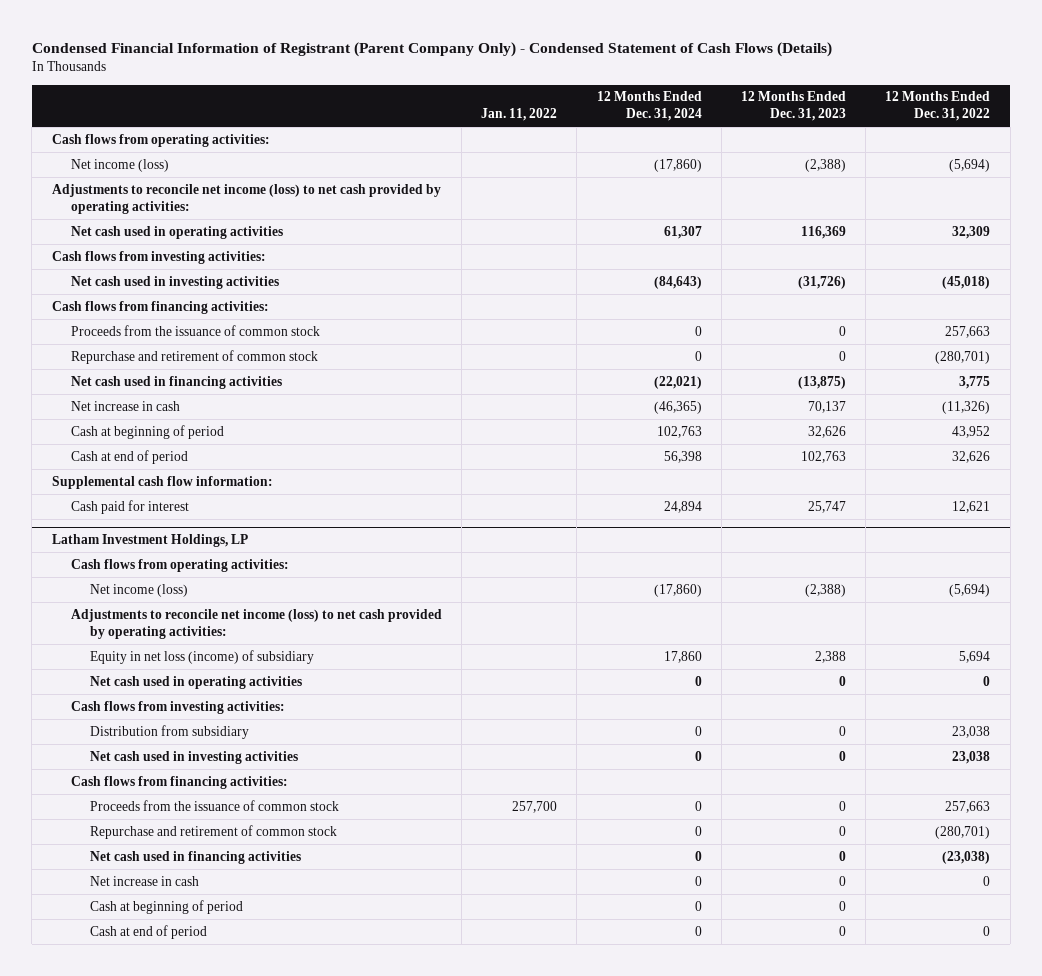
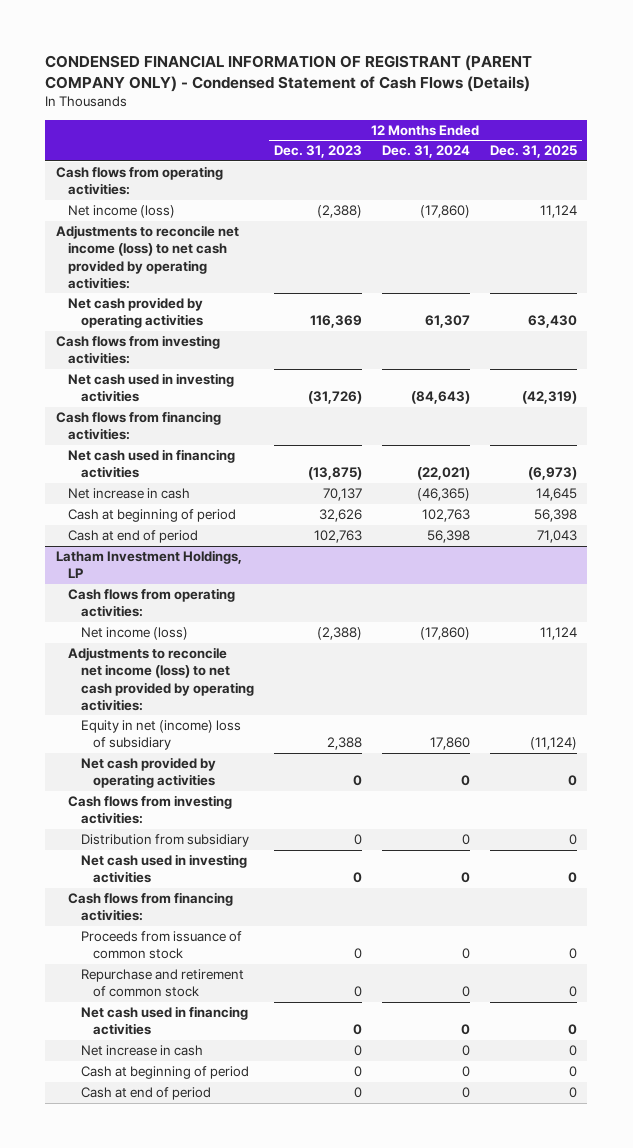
[31,41,832,57] Condensed Financial Information of Registrant (Parent Company Only) - Condensed Statement of Cash Flows (Details) -> [45,54,533,92] CONDENSED FINANCIAL INFORMATION OF REGISTRANT (PARENT COMPANY ONLY) - Condensed Statement of Cash Flows (Details)
[481,108,558,122] Jan. 11, 2022 -> none
[885,91,991,122] 12 Months Ended Dec. 31, 2022 -> none
none -> [490,145,578,159] Dec. 31, 2025
[70,225,283,239] Net cash used in operating activities -> [68,297,204,329] Net cash provided by operating activities
[70,324,320,336] Proceeds from the issuance of common stock -> none
[70,349,318,364] Repurchase and retirement of common stock -> none
[51,475,273,489] Supplemental cash flow information: -> none
[70,499,189,514] Cash paid for interest -> none
[90,649,315,664] Equity in net loss (income) of subsidiary -> [80,720,241,751] Equity in net (income) loss of subsidiary
[90,675,303,689] Net cash used in operating activities -> [80,757,216,789] Net cash provided by operating activities
[90,799,340,811] Proceeds from the issuance of common stock -> [80,931,242,960] Proceeds from issuance of common stock

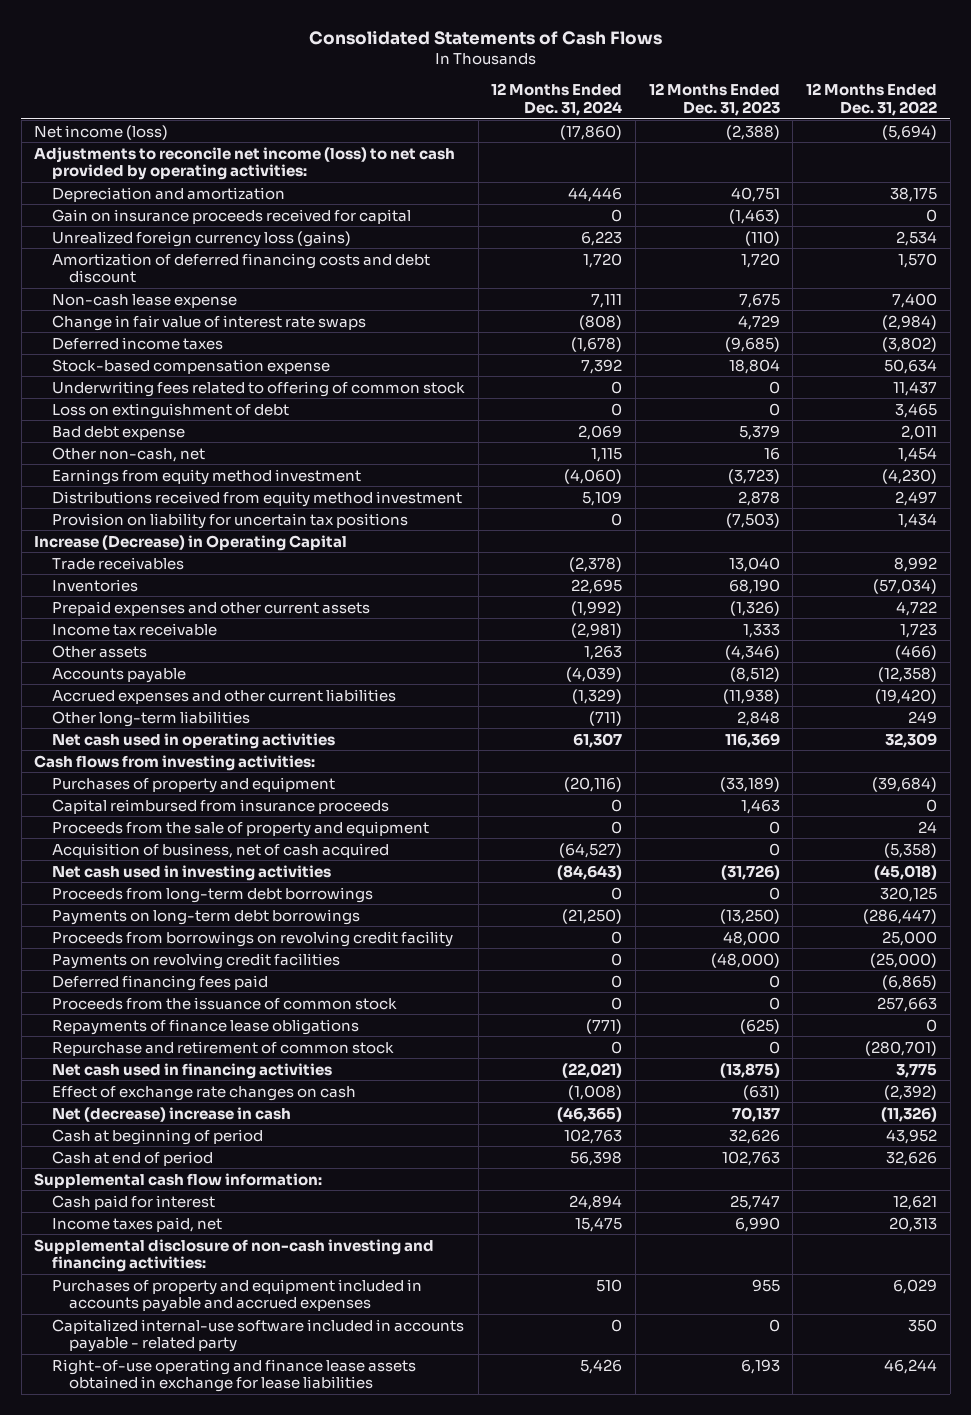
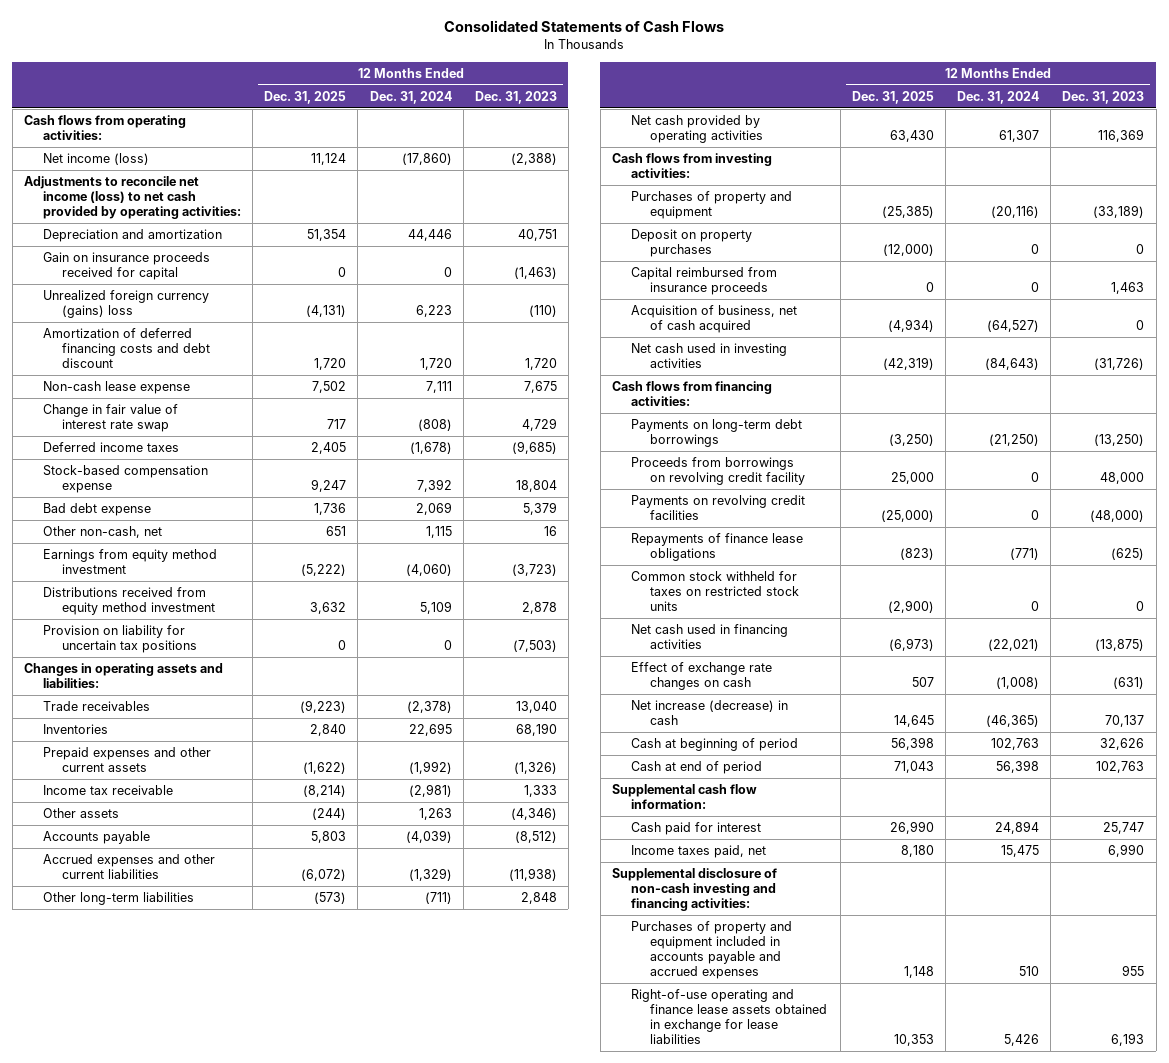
[806,83,938,117] 12 Months Ended Dec. 31, 2022 -> none
none -> [264,90,347,104] Dec. 31, 2025
none -> [24,115,187,141] Cash flows from operating activities:
[51,230,351,247] Unrealized foreign currency loss (gains) -> [43,290,210,319] Unrealized foreign currency (gains) loss
[51,314,366,331] Change in fair value of interest rate swaps -> [43,404,179,433] Change in fair value of interest rate swap
[51,380,465,397] Underwriting fees related to offering of common stock -> none
[51,402,289,419] Loss on extinguishment of debt -> none
[34,534,348,551] Increase (Decrease) in Operating Capital -> [24,663,224,689] Changes in operating assets and liabilities:
[51,732,335,749] Net cash used in operating activities -> [630,115,763,144] Net cash provided by operating activities
none -> [630,229,752,258] Deposit on property purchases
[51,820,429,837] Proceeds from the sale of property and equipment -> none
[51,886,373,903] Proceeds from long-term debt borrowings -> none
none -> [611,381,772,407] Cash flows from financing activities:
[51,974,268,991] Deferred financing fees paid -> none
[51,996,397,1010] Proceeds from the issuance of common stock -> none
[51,1040,394,1056] Repurchase and retirement of common stock -> none
none -> [630,571,799,612] Common stock withheld for taxes on restricted stock units
[51,1106,291,1122] Net (decrease) increase in cash -> [630,700,788,726] Net increase (decrease) in cash
[51,1318,464,1353] Capitalized internal-use software included in accounts payable - related party -> none

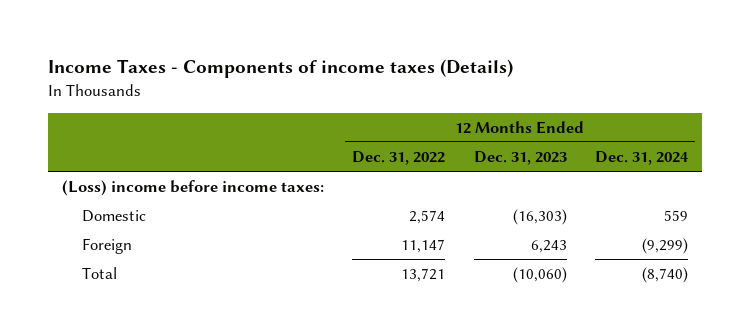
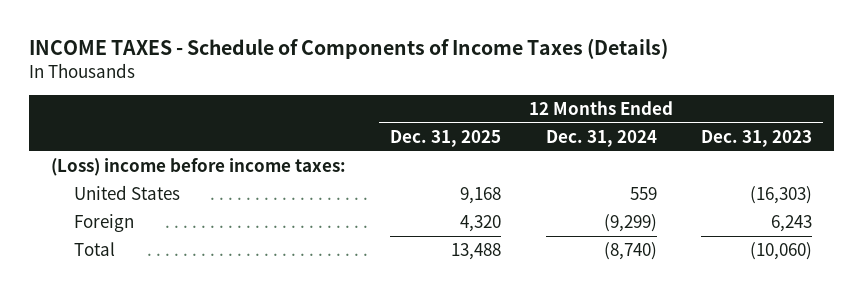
[47,59,513,79] Income Taxes - Components of income taxes (Details) -> [29,38,669,60] INCOME TAXES - Schedule of Components of Income Taxes (Details)
[352,150,446,165] Dec. 31, 2022 -> none
none -> [390,129,502,147] Dec. 31, 2025
[81,210,146,223] Domestic -> [73,185,180,201] United States

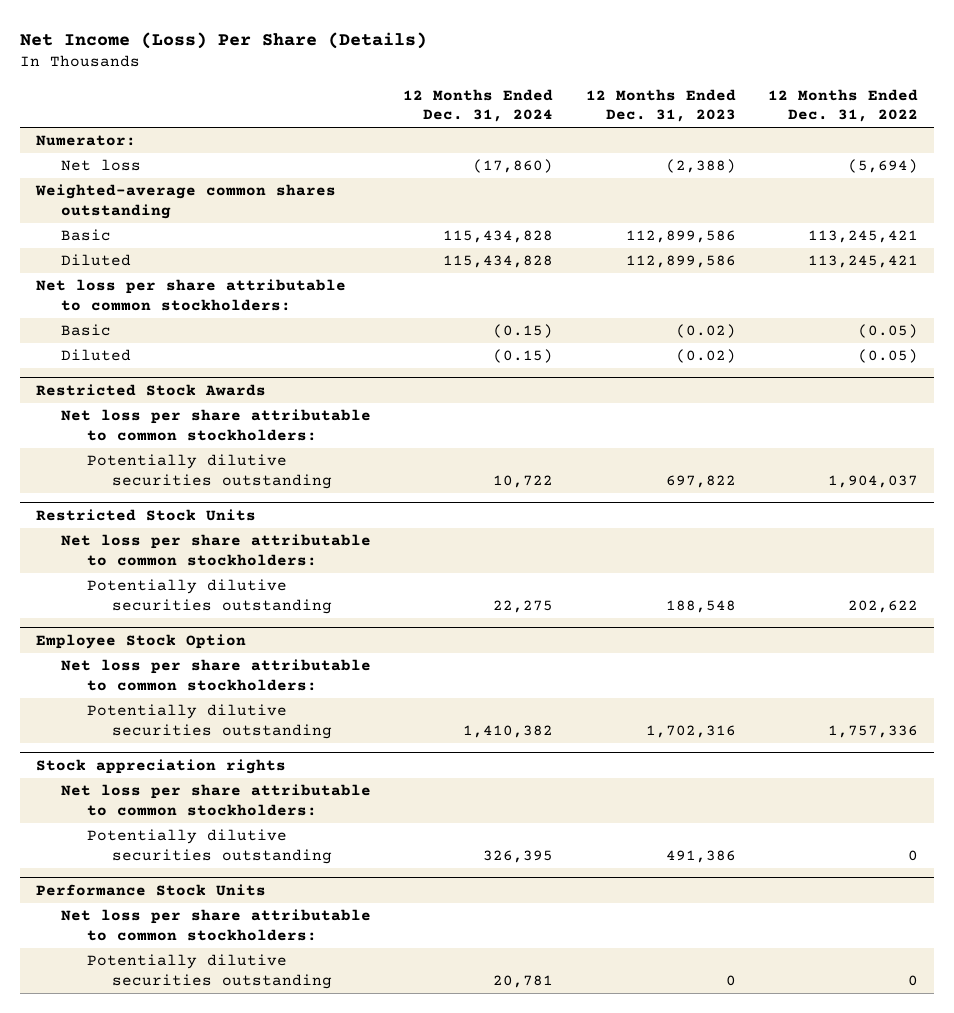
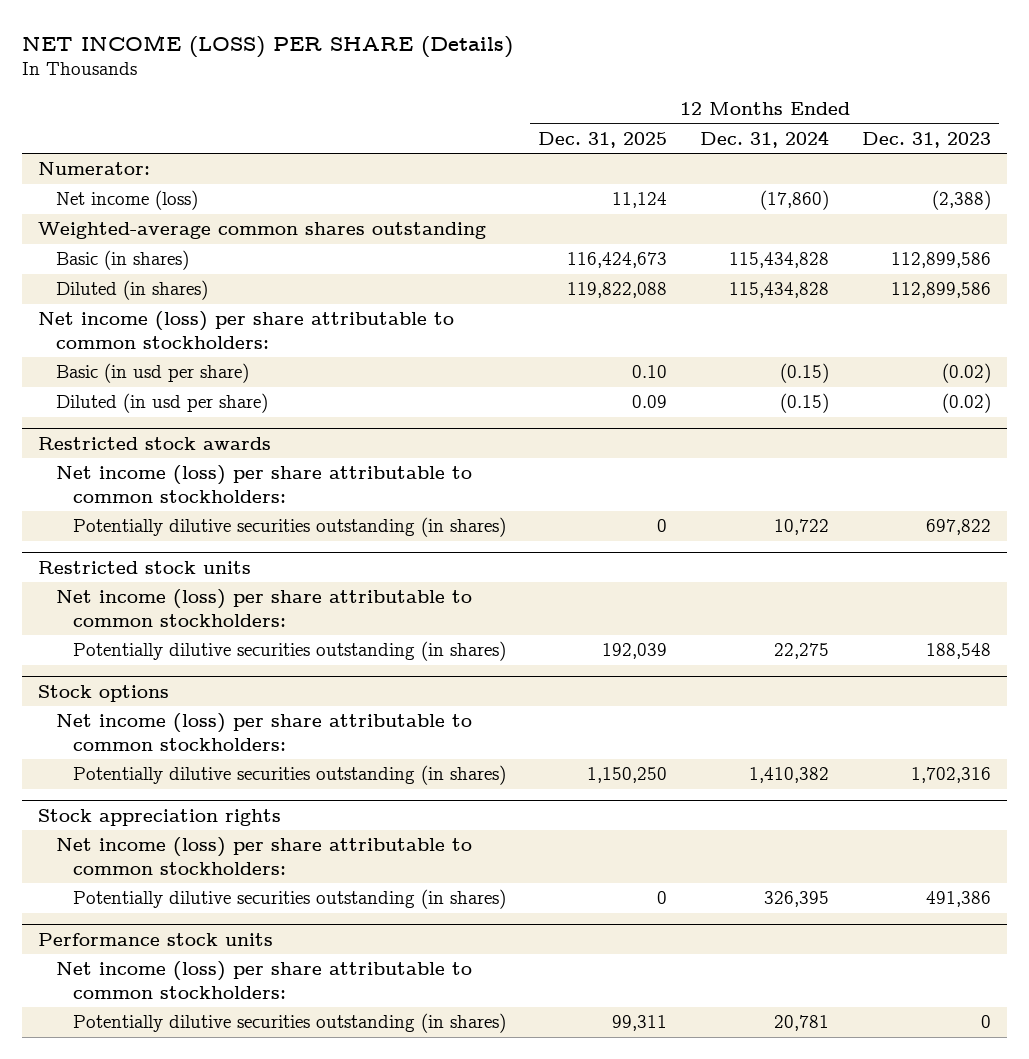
[19,31,427,49] Net Income (Loss) Per Share (Details) -> [21,34,513,58] NET INCOME (LOSS) PER SHARE (Details)
[767,88,918,123] 12 Months Ended Dec. 31, 2022 -> none
none -> [538,131,668,148] Dec. 31, 2025
[61,159,142,172] Net loss -> [55,190,198,211] Net income (loss)
[61,229,112,242] Basic -> [55,250,189,271] Basic (in shares)
[61,254,132,267] Diluted -> [55,280,208,301] Diluted (in shares)
[35,279,346,311] Net loss per share attributable to common stockholders: -> [38,311,455,349] Net income (loss) per share attributable to common stockholders:
[61,324,112,337] Basic -> [55,363,249,384] Basic (in usd per share)
[61,349,132,362] Diluted -> [55,393,268,414] Diluted (in usd per share)
[35,383,266,396] Restricted Stock Awards -> [38,436,272,450] Restricted stock awards
[61,409,372,441] Net loss per share attributable to common stockholders: -> [55,465,472,503] Net income (loss) per share attributable to common stockholders:
[86,454,333,489] Potentially dilutive securities outstanding -> [72,517,506,538] Potentially dilutive securities outstanding (in shares)
[35,508,256,521] Restricted Stock Units -> [38,560,252,574] Restricted stock units
[61,534,372,566] Net loss per share attributable to common stockholders: -> [55,589,472,627] Net income (loss) per share attributable to common stockholders:
[86,579,333,614] Potentially dilutive securities outstanding -> [72,641,506,662] Potentially dilutive securities outstanding (in shares)
[35,633,246,649] Employee Stock Option -> [38,684,170,702] Stock options
[61,659,372,691] Net loss per share attributable to common stockholders: -> [55,713,472,751] Net income (loss) per share attributable to common stockholders:
[86,704,333,739] Potentially dilutive securities outstanding -> [72,765,506,786] Potentially dilutive securities outstanding (in shares)
[61,784,372,816] Net loss per share attributable to common stockholders: -> [55,837,472,875] Net income (loss) per share attributable to common stockholders:
[86,829,333,864] Potentially dilutive securities outstanding -> [72,889,506,910] Potentially dilutive securities outstanding (in shares)
[35,883,266,896] Performance Stock Units -> [38,932,274,946] Performance stock units
[61,909,372,941] Net loss per share attributable to common stockholders: -> [55,961,472,999] Net income (loss) per share attributable to common stockholders:
[86,954,333,989] Potentially dilutive securities outstanding -> [72,1013,506,1034] Potentially dilutive securities outstanding (in shares)

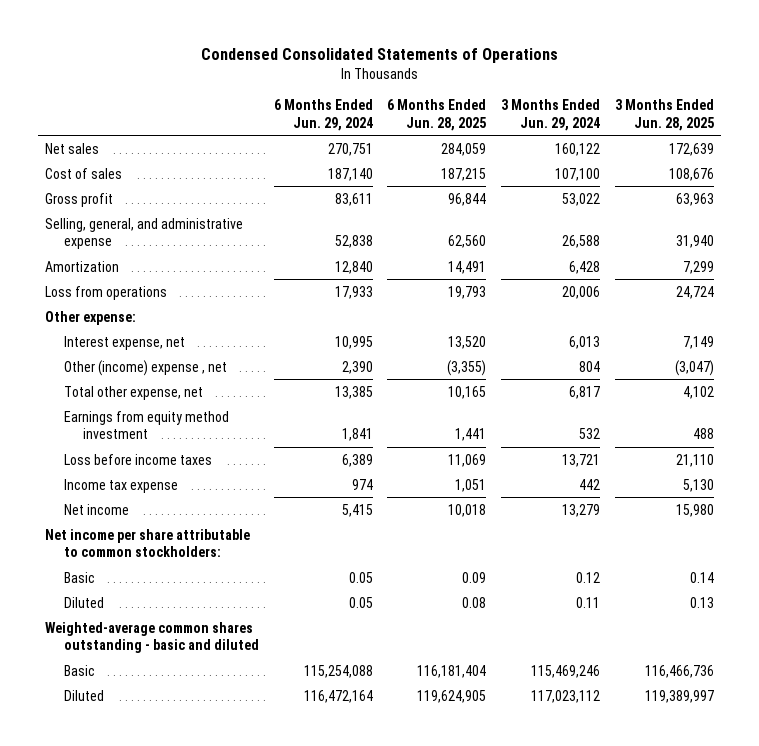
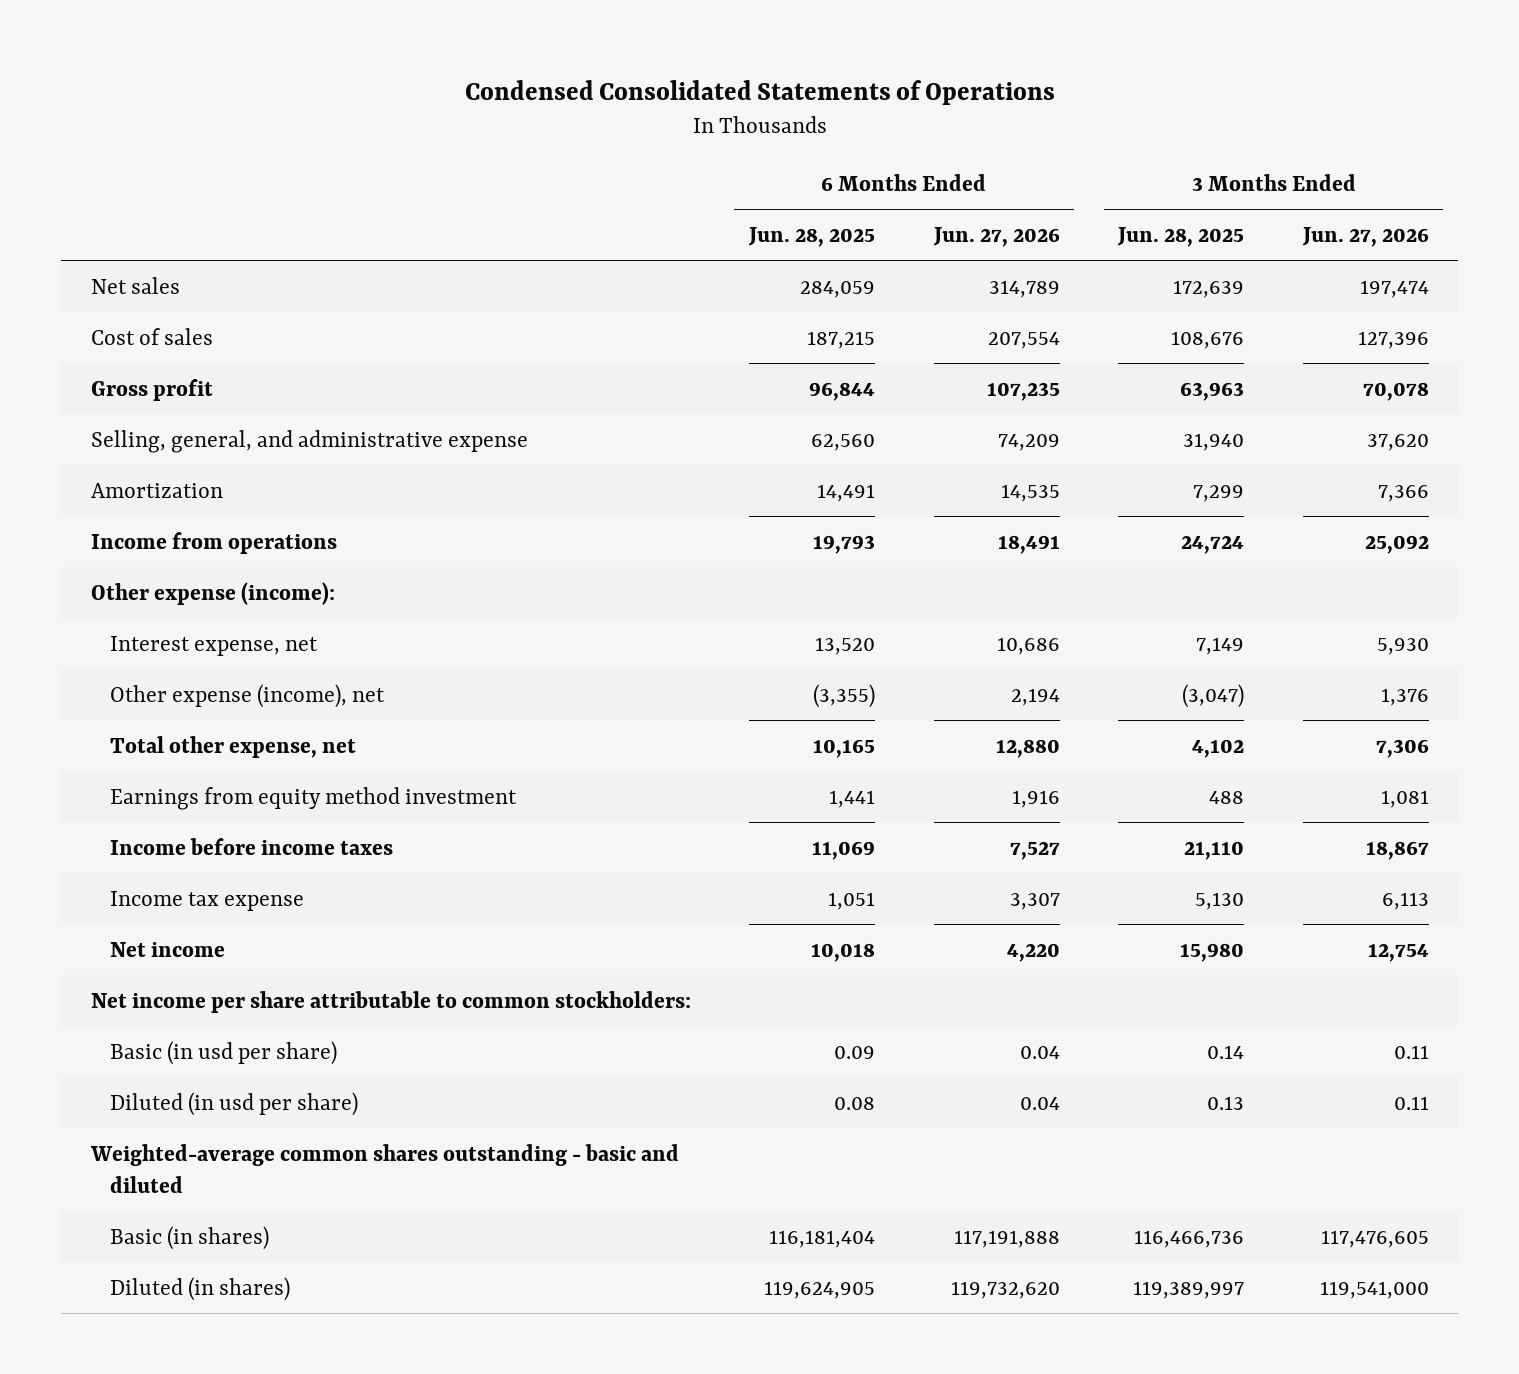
[273,99,373,131] 6 Months Ended Jun. 29, 2024 -> none
[501,99,601,131] 3 Months Ended Jun. 29, 2024 -> none
none -> [932,226,1060,247] Jun. 27, 2026
none -> [1301,226,1429,247] Jun. 27, 2026
[45,285,168,300] Loss from operations -> [90,531,337,554] Income from operations
[45,310,137,325] Other expense: -> [90,581,335,605] Other expense (income):
[64,359,228,376] Other (income) expense , net -> [110,683,386,708] Other expense (income), net
[64,453,213,465] Loss before income taxes -> [110,837,394,855] Income before income taxes
[64,571,96,583] Basic -> [110,1040,338,1065] Basic (in usd per share)
[64,596,105,608] Diluted -> [110,1091,359,1116] Diluted (in usd per share)
[64,664,96,676] Basic -> [110,1225,270,1250] Basic (in shares)
[64,689,105,701] Diluted -> [110,1276,291,1301] Diluted (in shares)

